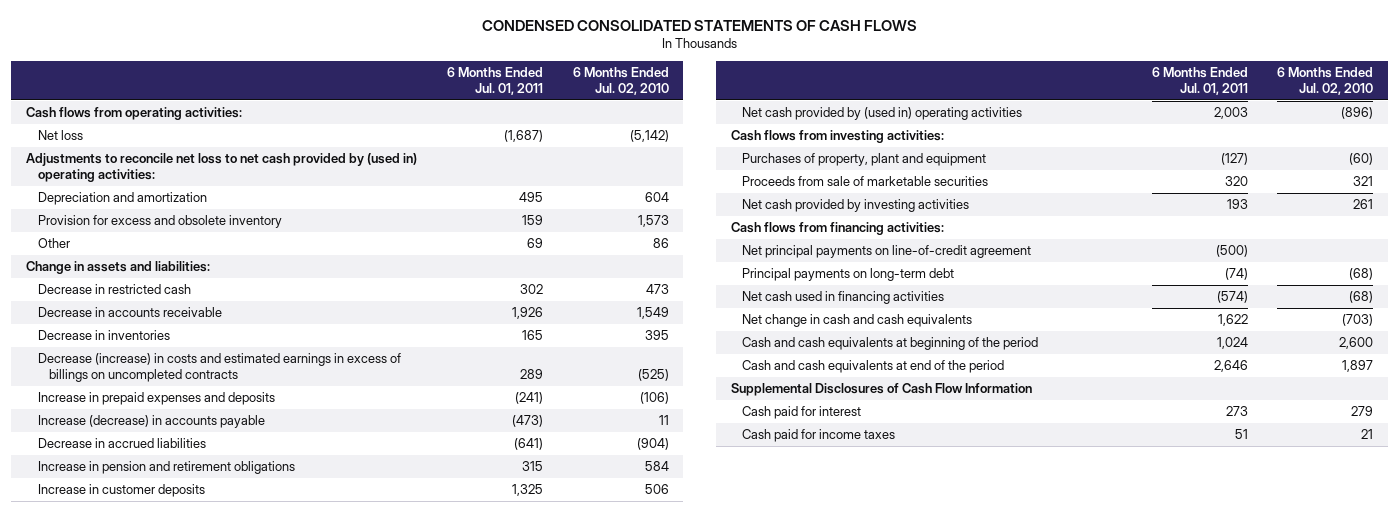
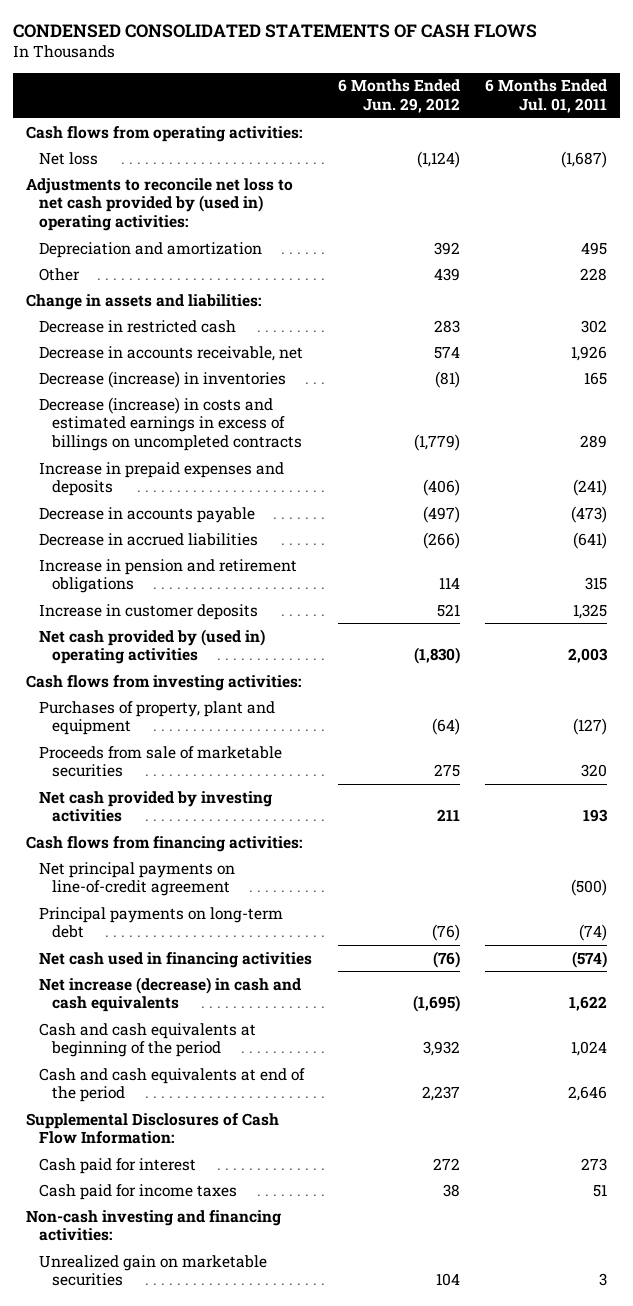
[572,67,669,96] 6 Months Ended Jul. 02, 2010 -> none
none -> [337,79,460,114] 6 Months Ended Jun. 29, 2012
[37,214,282,228] Provision for excess and obsolete inventory -> none
[526,237,543,248] 69 -> [580,267,608,281] 228
[37,306,222,317] Decrease in accounts receivable -> [39,345,304,361] Decrease in accounts receivable, net
[37,329,170,340] Decrease in inventories -> [39,370,287,388] Decrease (increase) in inventories
[37,414,265,428] Increase (decrease) in accounts payable -> [39,506,256,523] Decrease in accounts payable
[742,313,973,327] Net change in cash and cash equivalents -> [39,976,302,1013] Net increase (decrease) in cash and cash equivalents
[730,382,1032,396] Supplemental Disclosures of Cash Flow Information -> [25,1112,279,1145] Supplemental Disclosures of Cash Flow Information:
none -> [25,1209,281,1242] Non-cash investing and financing activities:
none -> [39,1254,268,1287] Unrealized gain on marketable securities

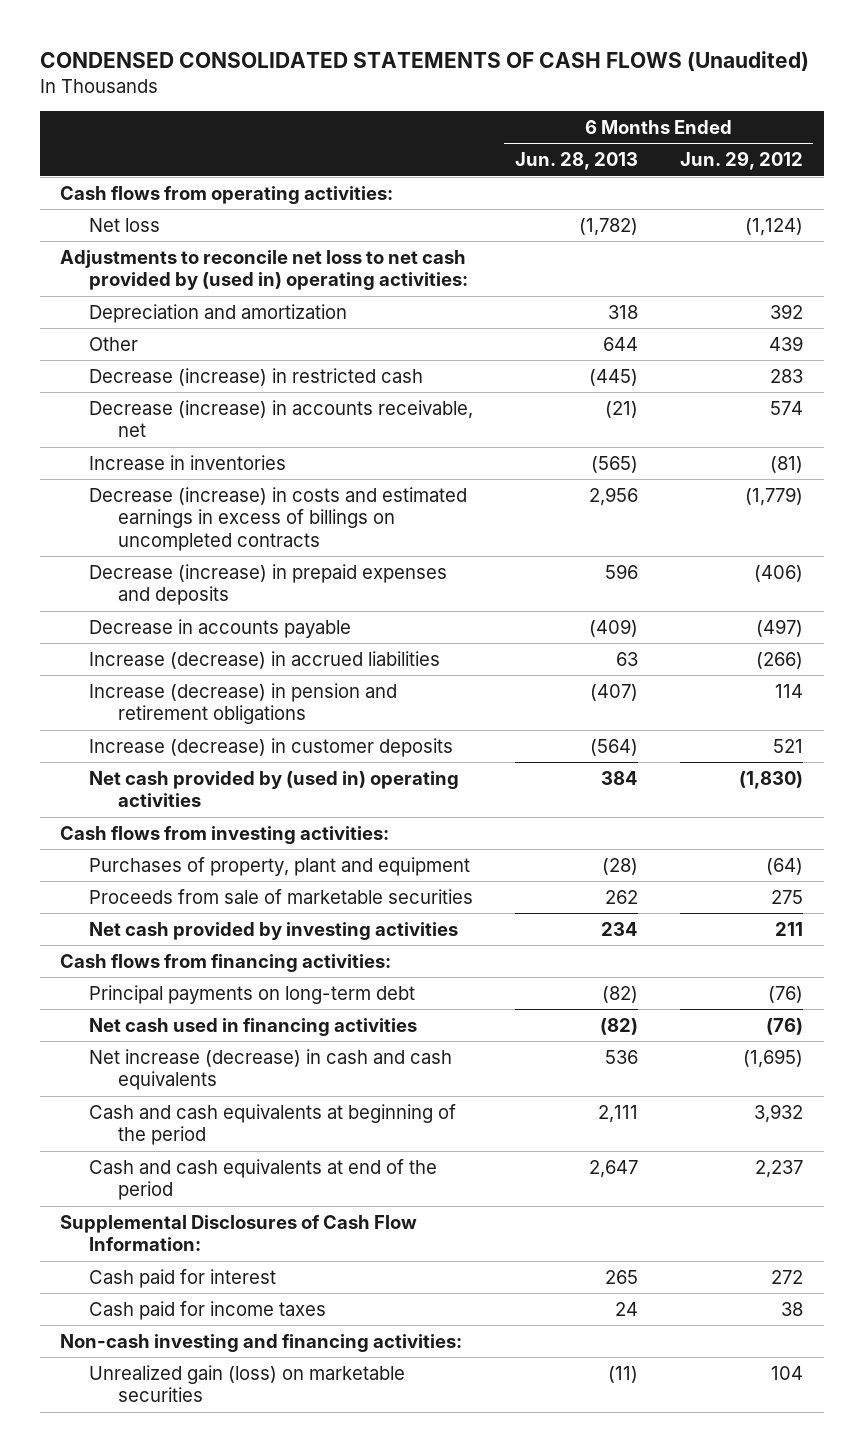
[13,23,538,38] CONDENSED CONSOLIDATED STATEMENTS OF CASH FLOWS -> [39,51,809,72] CONDENSED CONSOLIDATED STATEMENTS OF CASH FLOWS (Unaudited)
[485,79,608,114] 6 Months Ended Jul. 01, 2011 -> none
none -> [514,152,638,171] Jun. 28, 2013
[25,293,261,310] Change in assets and liabilities: -> none
[39,319,237,333] Decrease in restricted cash -> [89,367,424,386] Decrease (increase) in restricted cash
[39,345,304,361] Decrease in accounts receivable, net -> [89,399,474,438] Decrease (increase) in accounts receivable, net
[39,370,287,388] Decrease (increase) in inventories -> [89,454,287,470] Increase in inventories
[39,461,285,497] Increase in prepaid expenses and deposits -> [89,563,448,606] Decrease (increase) in prepaid expenses and deposits
[39,532,259,546] Decrease in accrued liabilities -> [89,650,441,669] Increase (decrease) in accrued liabilities
[39,558,298,594] Increase in pension and retirement obligations -> [89,682,398,725] Increase (decrease) in pension and retirement obligations
[39,603,259,620] Increase in customer deposits -> [89,737,454,757] Increase (decrease) in customer deposits
[39,861,236,897] Net principal payments on line-of-credit agreement -> none
[39,1254,268,1287] Unrealized gain on marketable securities -> [89,1364,406,1403] Unrealized gain (loss) on marketable securities

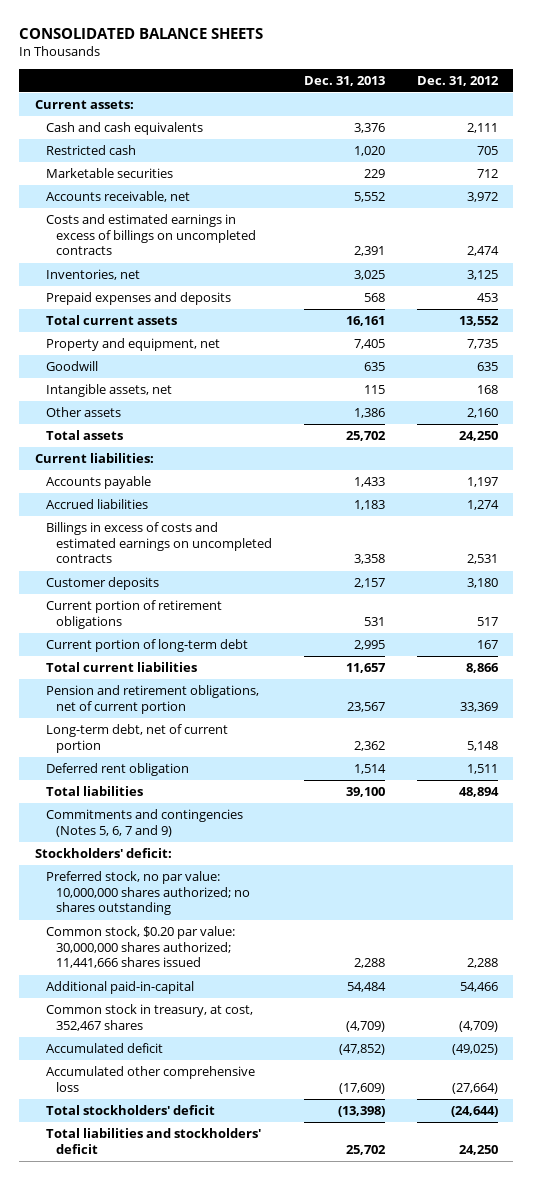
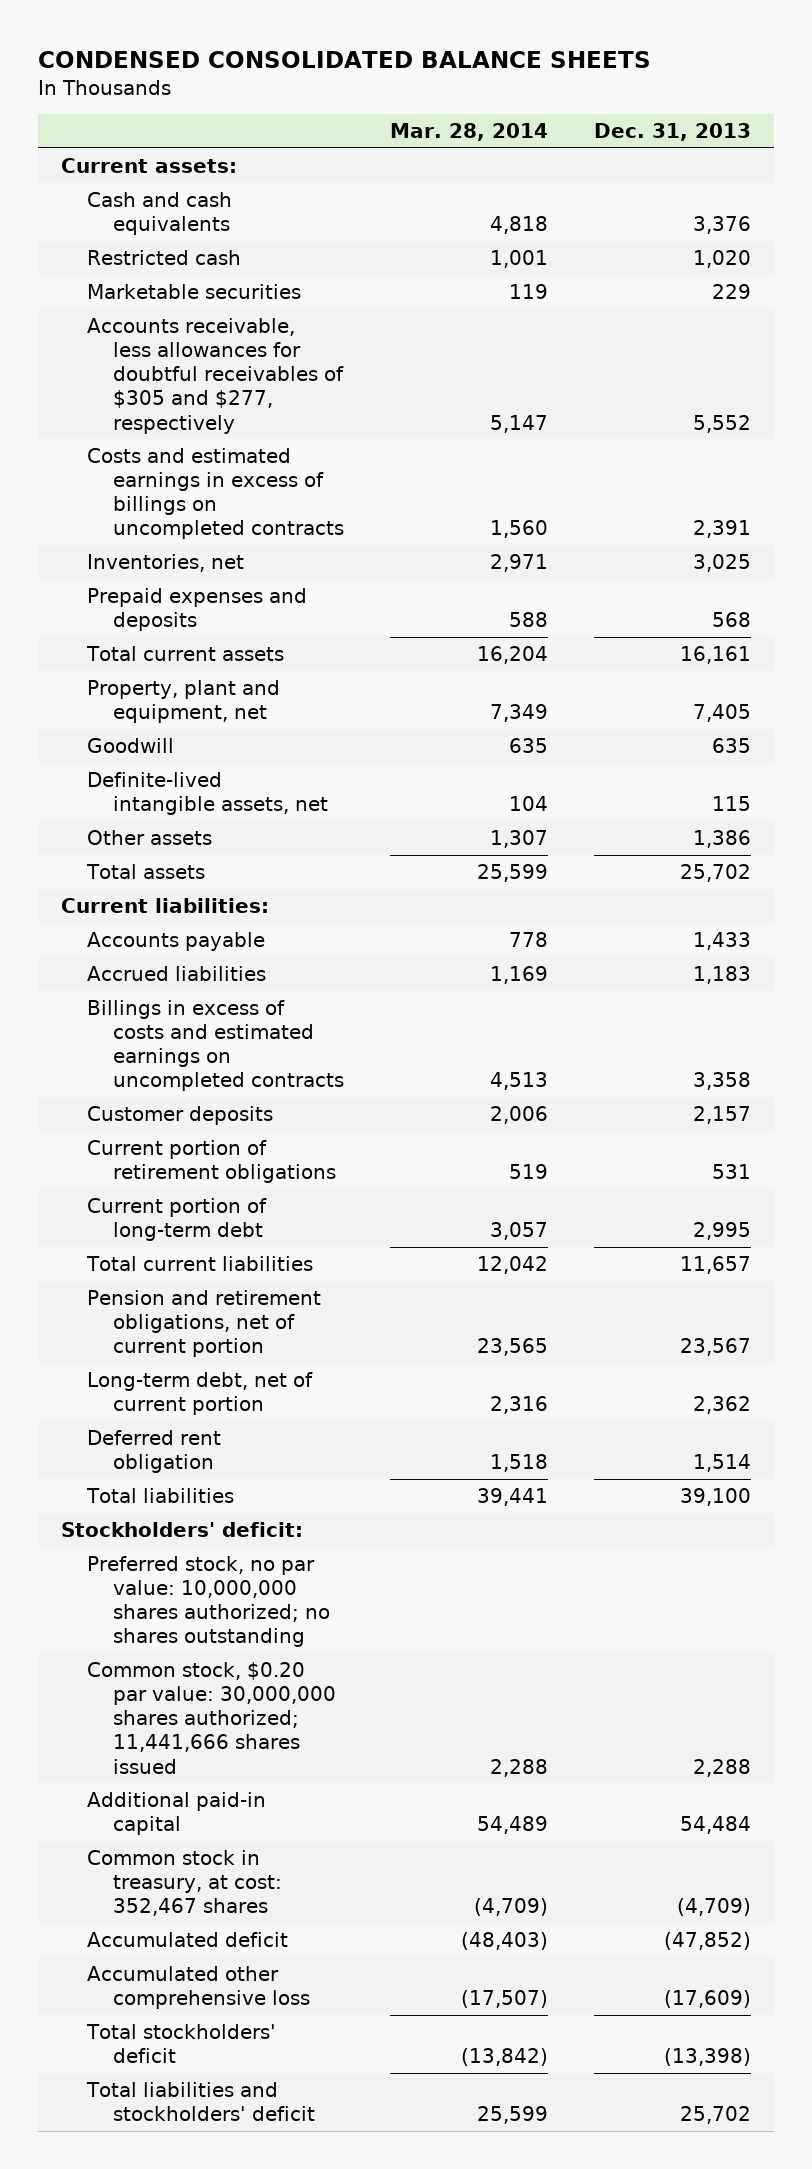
[19,28,264,40] CONSOLIDATED BALANCE SHEETS -> [37,51,651,69] CONDENSED CONSOLIDATED BALANCE SHEETS
[416,75,499,86] Dec. 31, 2012 -> none
none -> [390,123,549,142] Mar. 28, 2014
[45,191,190,203] Accounts receivable, net -> [87,317,345,434] Accounts receivable, less allowances for doubtful receivables of $305 and $277, respectively
[45,338,220,352] Property and equipment, net -> [87,679,281,724] Property, plant and equipment, net
[45,384,172,398] Intangible assets, net -> [87,771,329,816] Definite-lived intangible assets, net
[45,809,243,837] Commitments and contingencies (Notes 5, 6, 7 and 9) -> none
[45,981,194,995] Additional paid-in-capital -> [87,1791,267,1836] Additional paid-in capital
[45,1004,253,1031] Common stock in treasury, at cost, 352,467 shares -> [87,1849,283,1917] Common stock in treasury, at cost: 352,467 shares

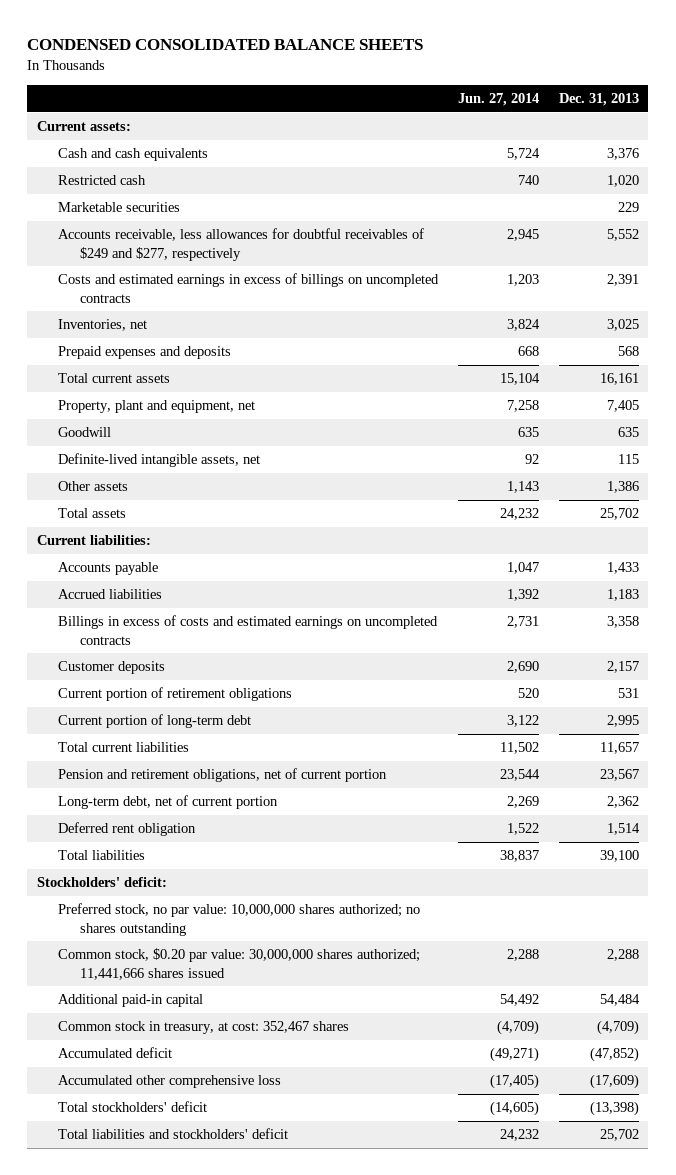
[390,123,549,142] Mar. 28, 2014 -> none
none -> [458,92,540,106] Jun. 27, 2014
[87,317,345,434] Accounts receivable, less allowances for doubtful receivables of $305 and $277, respectively -> [58,228,425,261] Accounts receivable, less allowances for doubtful receivables of $249 and $277, respectively

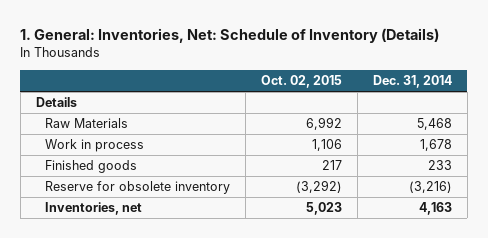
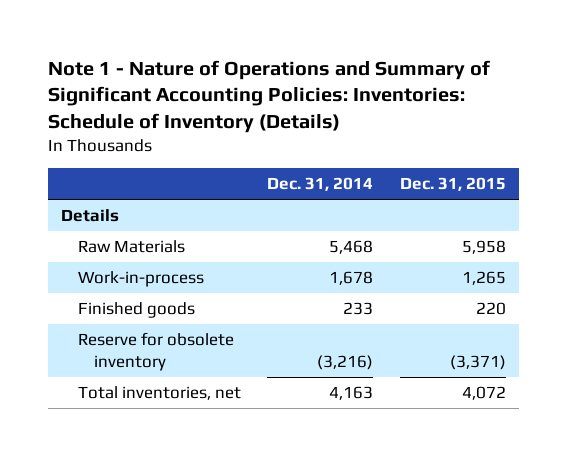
[20,28,440,44] 1. General: Inventories, Net: Schedule of Inventory (Details) -> [47,59,490,134] Note 1 - Nature of Operations and Summary of Significant Accounting Policies: Inventories: Schedule of Inventory (Details)
[261,75,343,89] Oct. 02, 2015 -> none
none -> [400,177,507,192] Dec. 31, 2015
[45,139,145,153] Work in process -> [77,271,204,288] Work-in-process
[45,202,143,216] Inventories, net -> [77,386,241,401] Total inventories, net

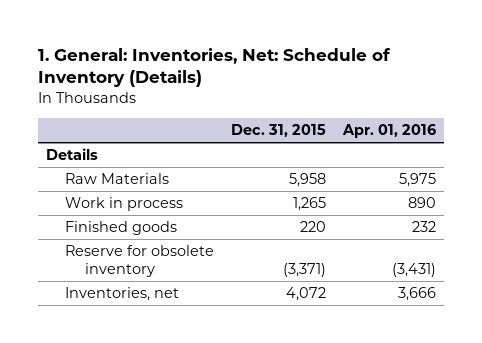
[47,59,490,134] Note 1 - Nature of Operations and Summary of Significant Accounting Policies: Inventories: Schedule of Inventory (Details) -> [37,47,391,88] 1. General: Inventories, Net: Schedule of Inventory (Details)
[267,177,374,192] Dec. 31, 2014 -> none
none -> [341,124,436,139] Apr. 01, 2016
[77,271,204,288] Work-in-process -> [65,197,184,212] Work in process
[77,386,241,401] Total inventories, net -> [65,287,180,302] Inventories, net

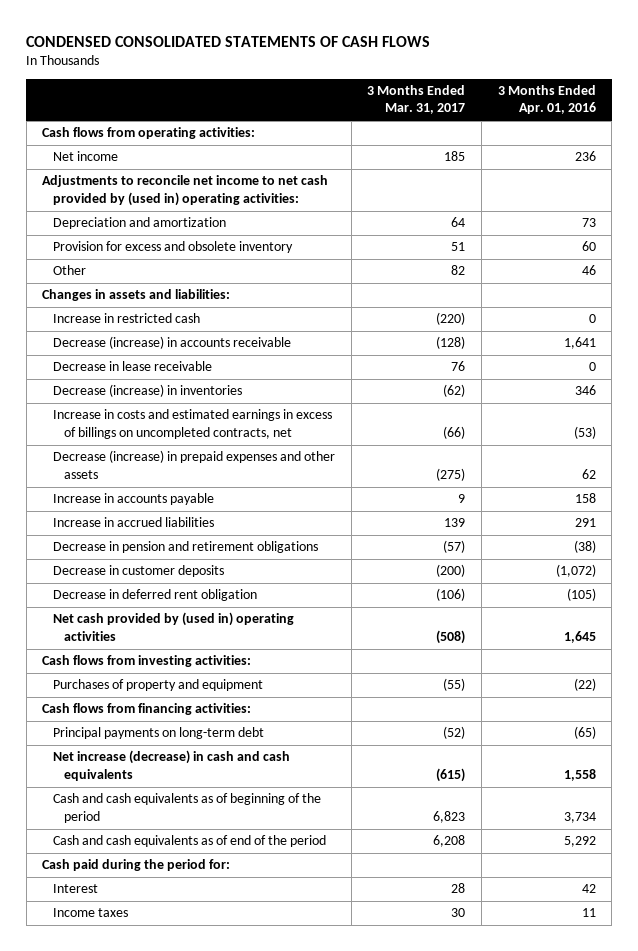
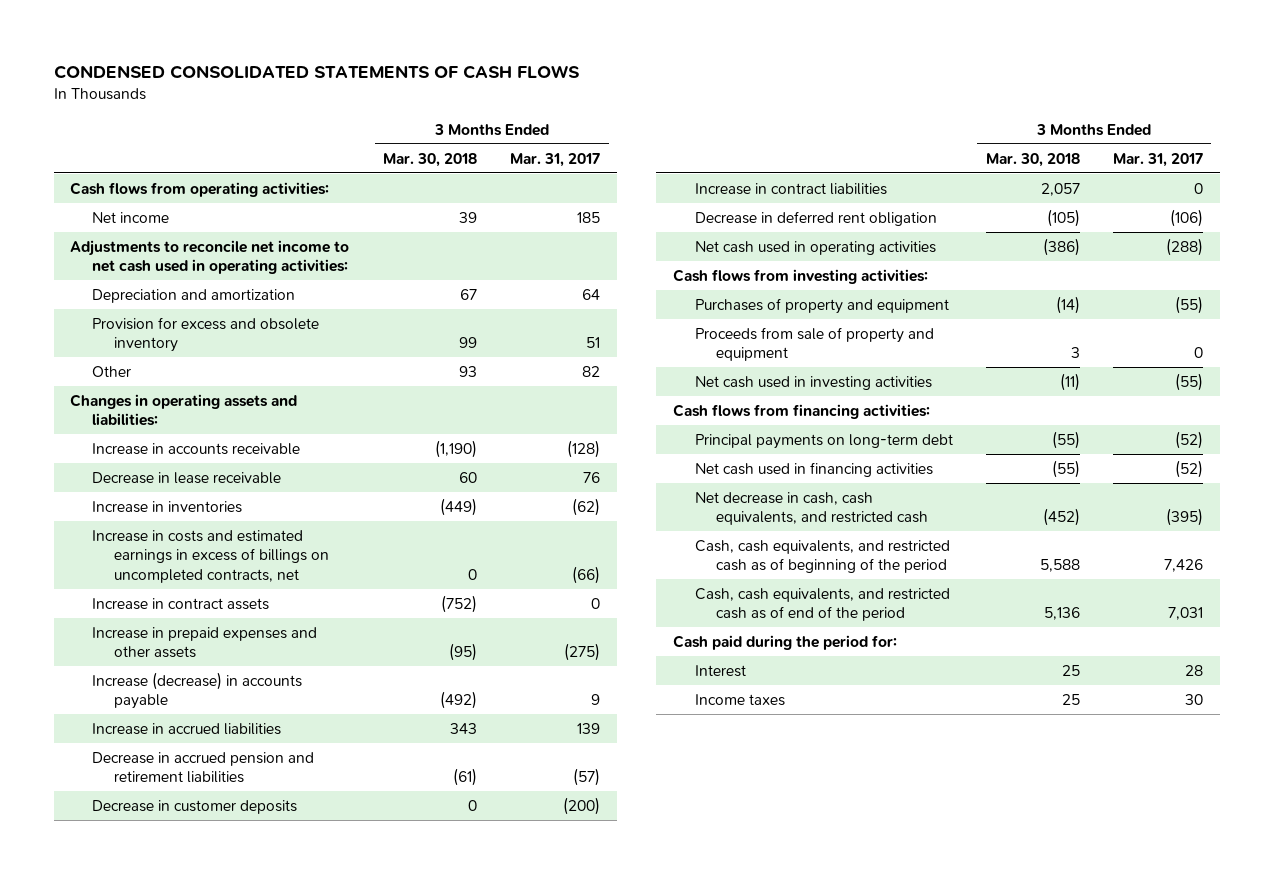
[497,85,596,115] 3 Months Ended Apr. 01, 2016 -> none
none -> [383,152,478,167] Mar. 30, 2018
[42,175,329,206] Adjustments to reconcile net income to net cash provided by (used in) operating activities: -> [70,239,350,275] Adjustments to reconcile net income to net cash used in operating activities:
[52,313,200,324] Increase in restricted cash -> none
[42,289,231,302] Changes in assets and liabilities: -> [70,393,298,427] Changes in operating assets and liabilities:
[52,336,291,350] Decrease (increase) in accounts receivable -> [92,442,301,455] Increase in accounts receivable
[52,384,242,398] Decrease (increase) in inventories -> [92,500,243,513] Increase in inventories
none -> [92,597,270,610] Increase in contract assets
[52,450,335,479] Decrease (increase) in prepaid expenses and other assets -> [92,626,318,659] Increase in prepaid expenses and other assets
[52,493,214,506] Increase in accounts payable -> [92,671,303,710] Increase (decrease) in accounts payable
[52,541,318,554] Decrease in pension and retirement obligations -> [92,751,315,784] Decrease in accrued pension and retirement liabilities
none -> [694,182,887,195] Increase in contract liabilities
[52,612,294,641] Net cash provided by (used in) operating activities -> [694,240,936,255] Net cash used in operating activities
[436,629,466,644] (508) -> [1165,237,1203,256] (288)
none -> [694,326,934,362] Proceeds from sale of property and equipment
none -> [694,375,932,390] Net cash used in investing activities
none -> [694,461,933,477] Net cash used in financing activities
[52,750,290,781] Net increase (decrease) in cash and cash equivalents -> [694,491,929,526] Net decrease in cash, cash equivalents, and restricted cash
[436,767,466,782] (615) -> [1165,508,1203,527] (395)
[52,793,321,823] Cash and cash equivalents as of beginning of the period -> [694,539,950,574] Cash, cash equivalents, and restricted cash as of beginning of the period
[433,810,466,823] 6,823 -> [1163,559,1203,573] 7,426
[52,835,326,848] Cash and cash equivalents as of end of the period -> [694,587,950,622] Cash, cash equivalents, and restricted cash as of end of the period
[433,835,466,848] 6,208 -> [1167,607,1203,621] 7,031

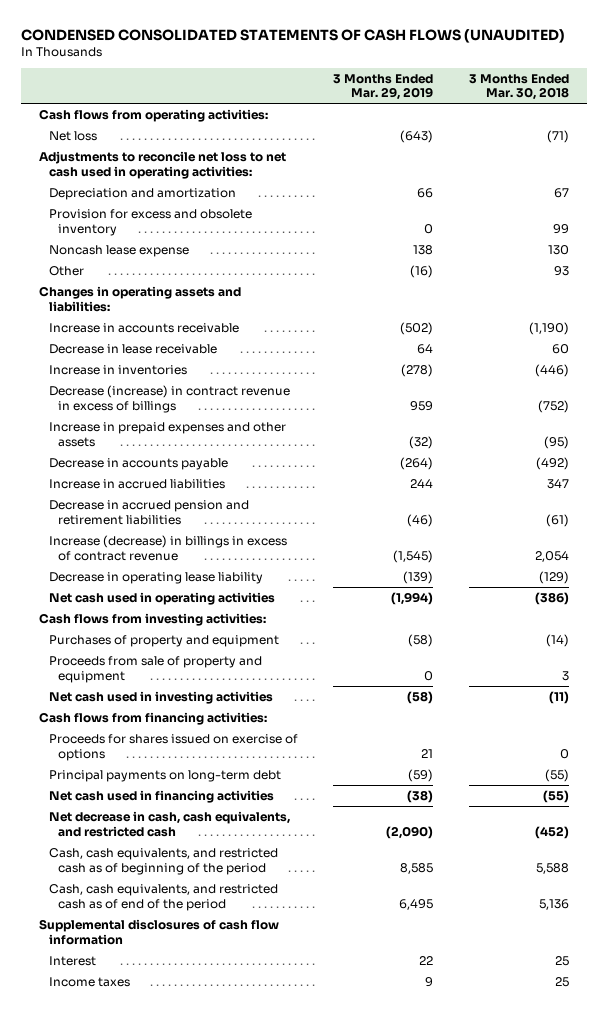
[53,65,580,80] CONDENSED CONSOLIDATED STATEMENTS OF CASH FLOWS -> [20,28,565,43] CONDENSED CONSOLIDATED STATEMENTS OF CASH FLOWS (UNAUDITED)
[510,152,601,167] Mar. 31, 2017 -> none
none -> [333,73,434,101] 3 Months Ended Mar. 29, 2019
[92,211,170,223] Net income -> [48,130,97,141] Net loss
[459,211,478,223] 39 -> [546,129,569,143] (71)
[70,239,350,275] Adjustments to reconcile net income to net cash used in operating activities: -> [38,150,286,179] Adjustments to reconcile net loss to net cash used in operating activities:
none -> [48,244,189,257] Noncash lease expense
[92,597,270,610] Increase in contract assets -> none
[440,497,478,516] (449) -> [534,363,569,377] (446)
[92,529,329,584] Increase in costs and estimated earnings in excess of billings on uncompleted contracts, net -> [48,384,290,413] Decrease (increase) in contract revenue in excess of billings
[468,569,478,581] 0 -> [537,399,569,413] (752)
[92,671,303,710] Increase (decrease) in accounts payable -> [48,457,228,470] Decrease in accounts payable
[450,722,478,734] 343 -> [546,478,569,489] 347
[92,799,298,814] Decrease in customer deposits -> none
[694,182,887,195] Increase in contract liabilities -> none
[694,210,937,226] Decrease in deferred rent obligation -> none
none -> [48,534,287,561] Increase (decrease) in billings in excess of contract revenue
none -> [48,571,263,584] Decrease in operating lease liability
none -> [48,733,298,761] Proceeds for shares issued on exercise of options
[672,634,897,650] Cash paid during the period for: -> none
none -> [38,918,279,945] Supplemental disclosures of cash flow information

